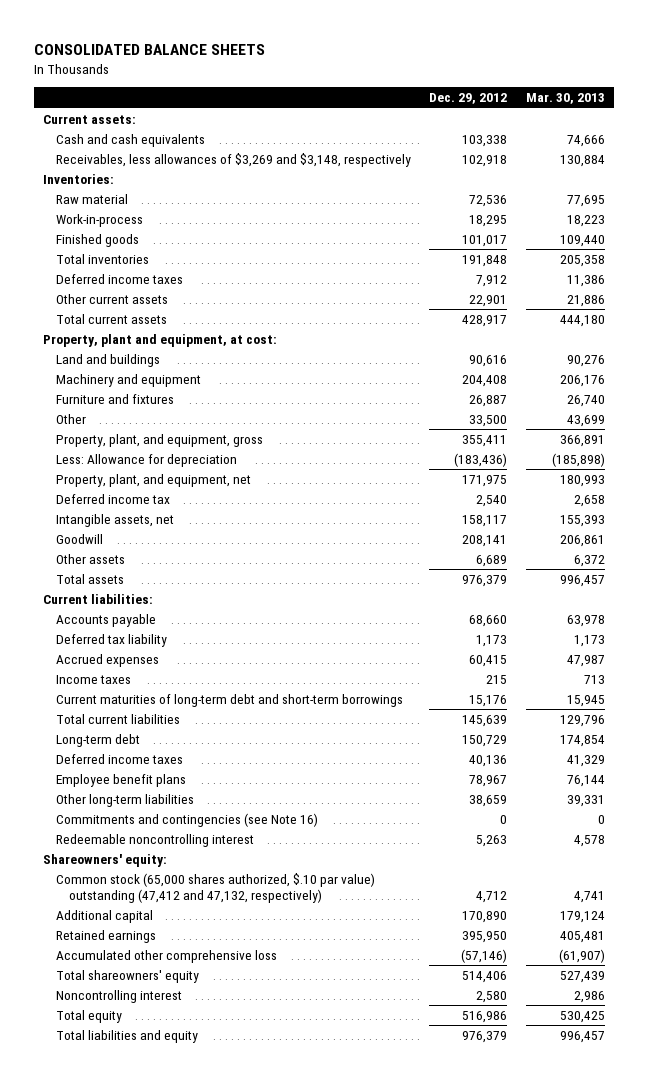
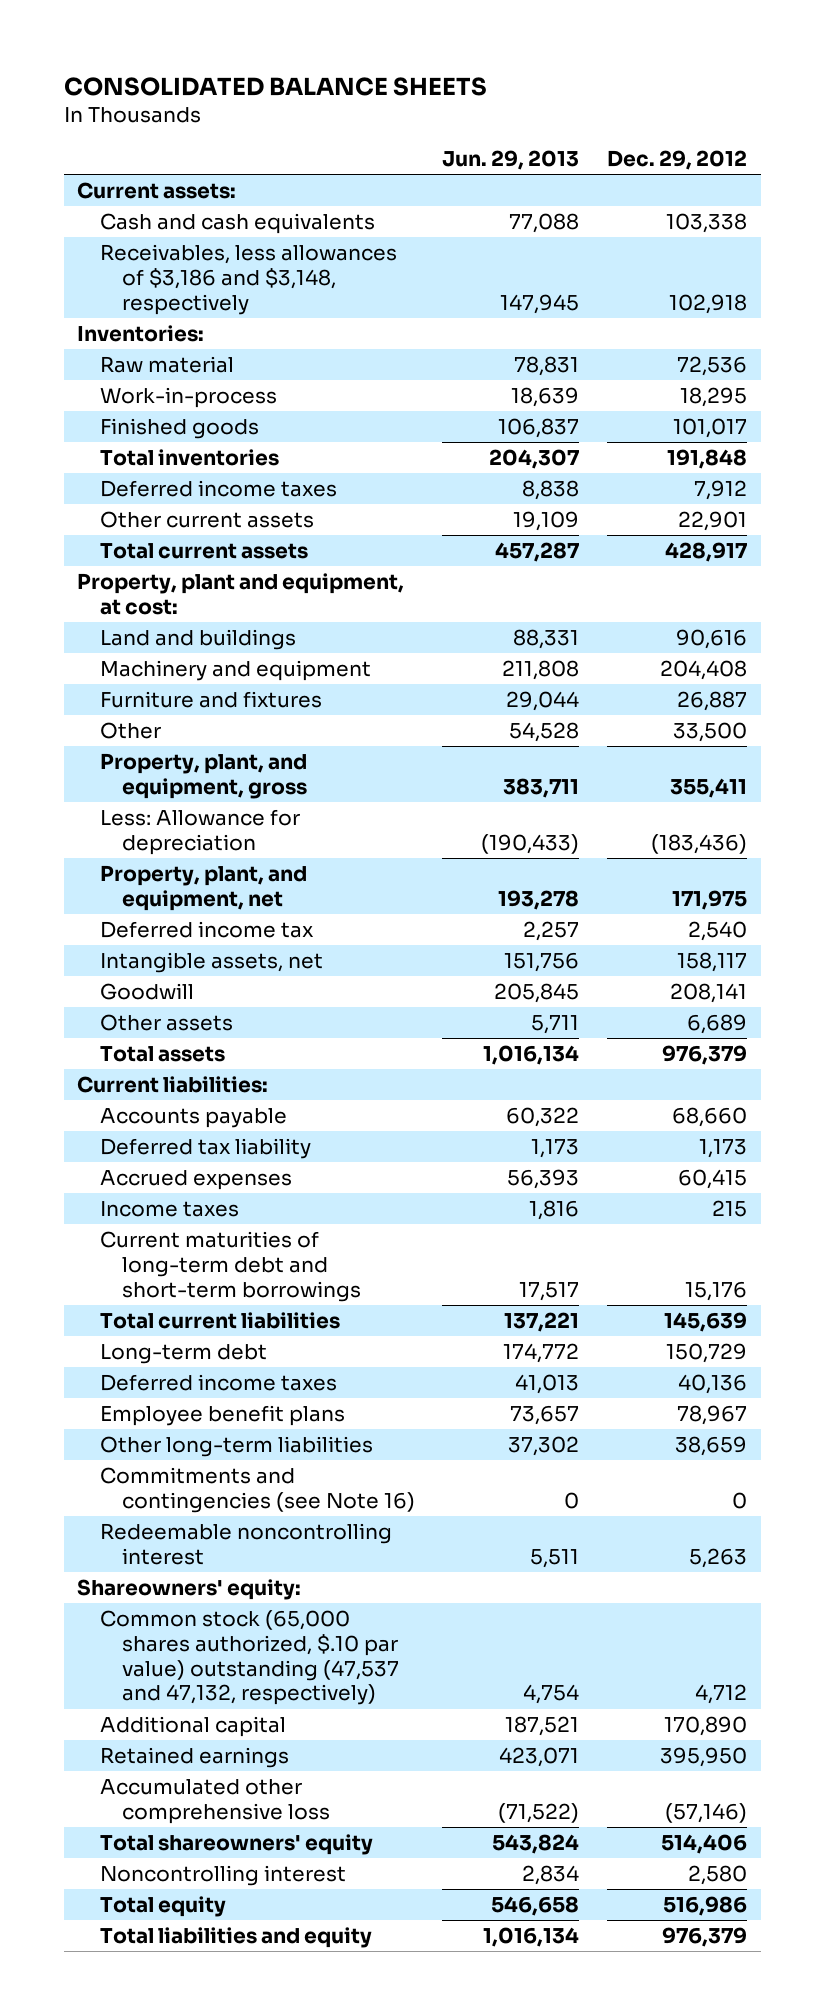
[525,93,605,105] Mar. 30, 2013 -> none
none -> [442,149,580,170] Jun. 29, 2013
[56,153,412,168] Receivables, less allowances of $3,269 and $3,148, respectively -> [99,244,397,315] Receivables, less allowances of $3,186 and $3,148, respectively
[56,873,376,903] Common stock (65,000 shares authorized, $.10 par value) outstanding (47,412 and 47,132, respectively) -> [99,1610,399,1706] Common stock (65,000 shares authorized, $.10 par value) outstanding (47,537 and 47,132, respectively)

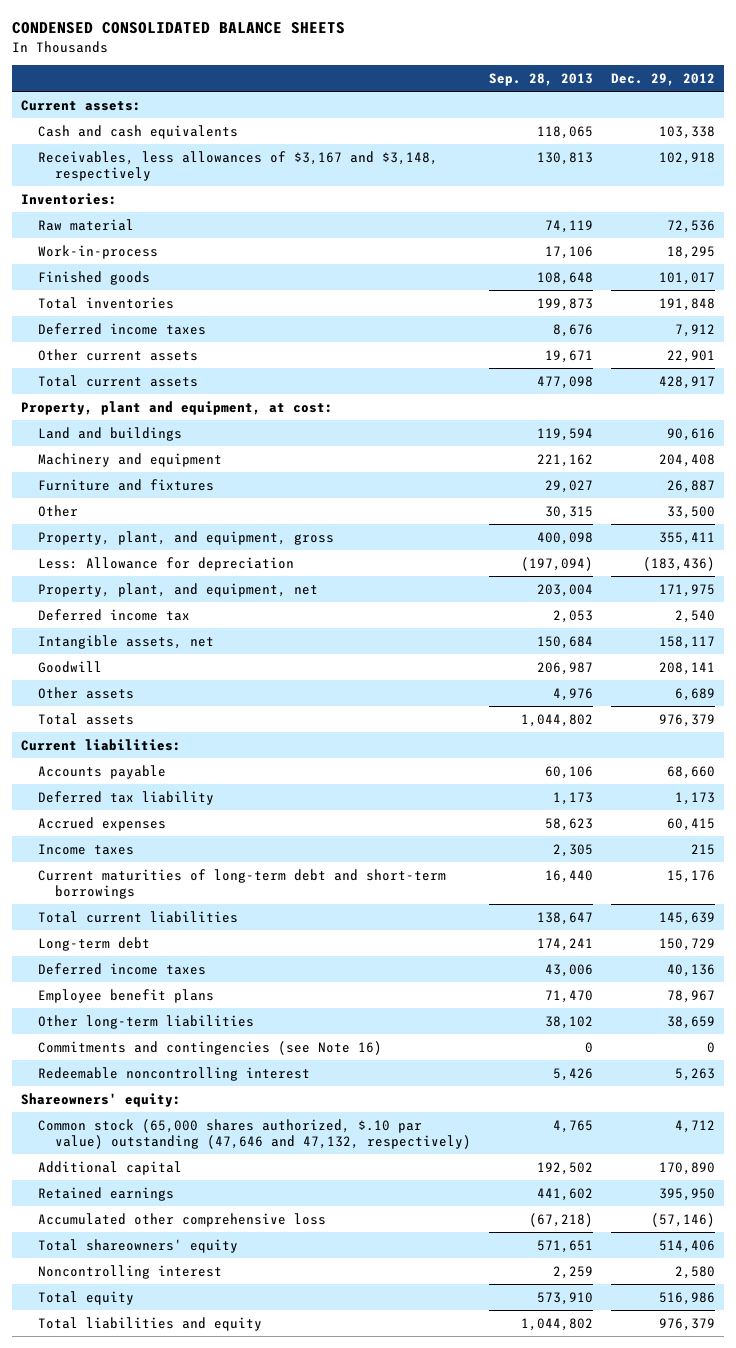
[63,77,487,97] CONSOLIDATED BALANCE SHEETS -> [11,22,345,35] CONDENSED CONSOLIDATED BALANCE SHEETS
[442,149,580,170] Jun. 29, 2013 -> none
none -> [489,73,594,87] Sep. 28, 2013
[99,244,397,315] Receivables, less allowances of $3,186 and $3,148, respectively -> [38,150,439,181] Receivables, less allowances of $3,167 and $3,148, respectively
[99,1610,399,1706] Common stock (65,000 shares authorized, $.10 par value) outstanding (47,537 and 47,132, respectively) -> [38,1118,472,1149] Common stock (65,000 shares authorized, $.10 par value) outstanding (47,646 and 47,132, respectively)

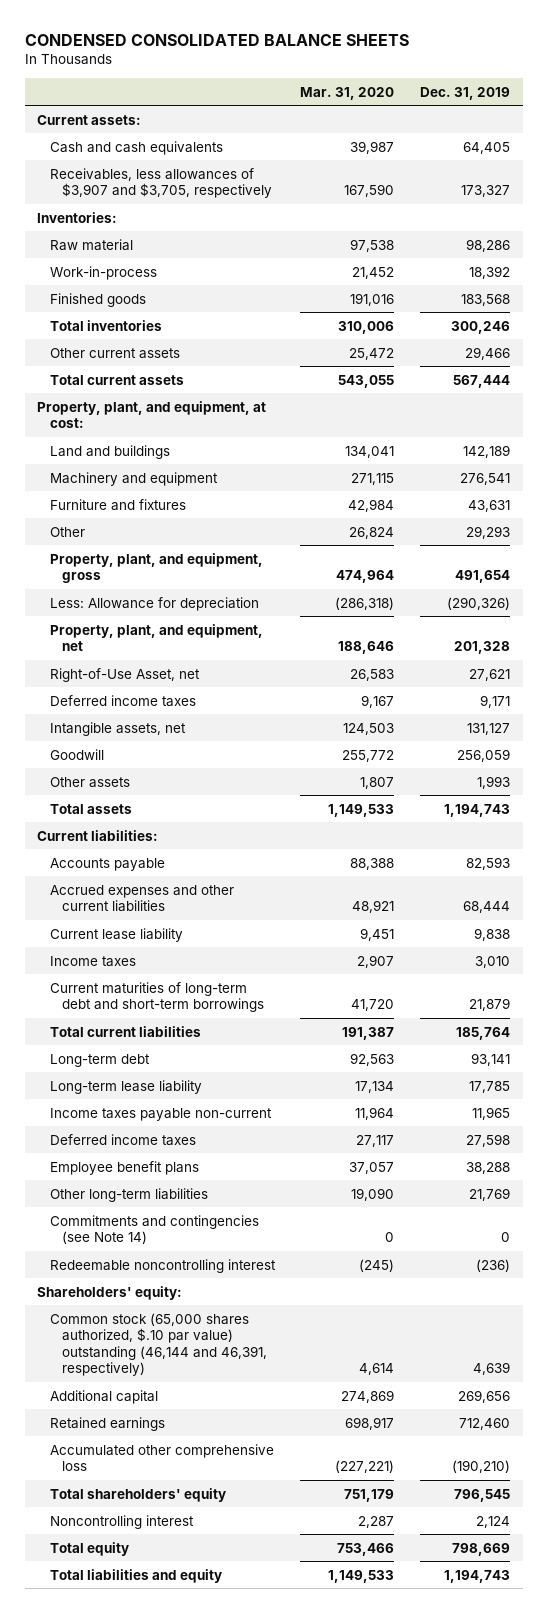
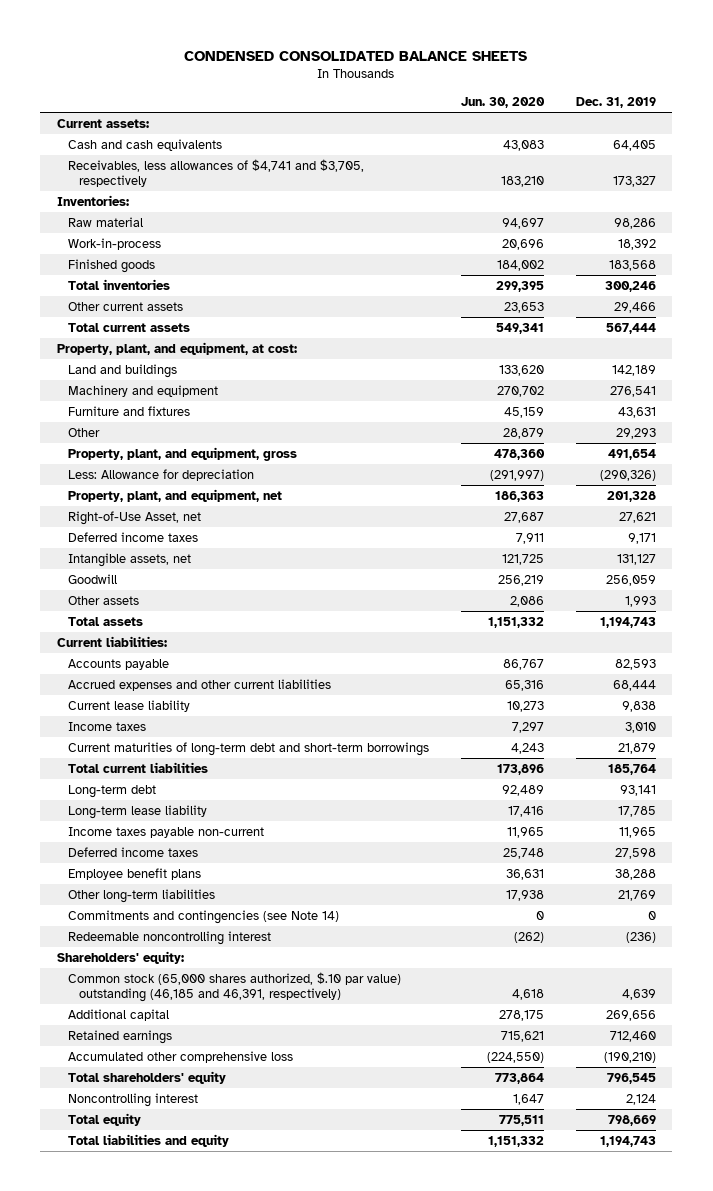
[300,86,395,100] Mar. 31, 2020 -> none
none -> [460,97,545,109] Jun. 30, 2020
[49,167,272,199] Receivables, less allowances of $3,907 and $3,705, respectively -> [67,158,364,187] Receivables, less allowances of $4,741 and $3,705, respectively
[49,1312,267,1377] Common stock (65,000 shares authorized, $.10 par value) outstanding (46,144 and 46,391, respectively) -> [67,971,401,1002] Common stock (65,000 shares authorized, $.10 par value) outstanding (46,185 and 46,391, respectively)

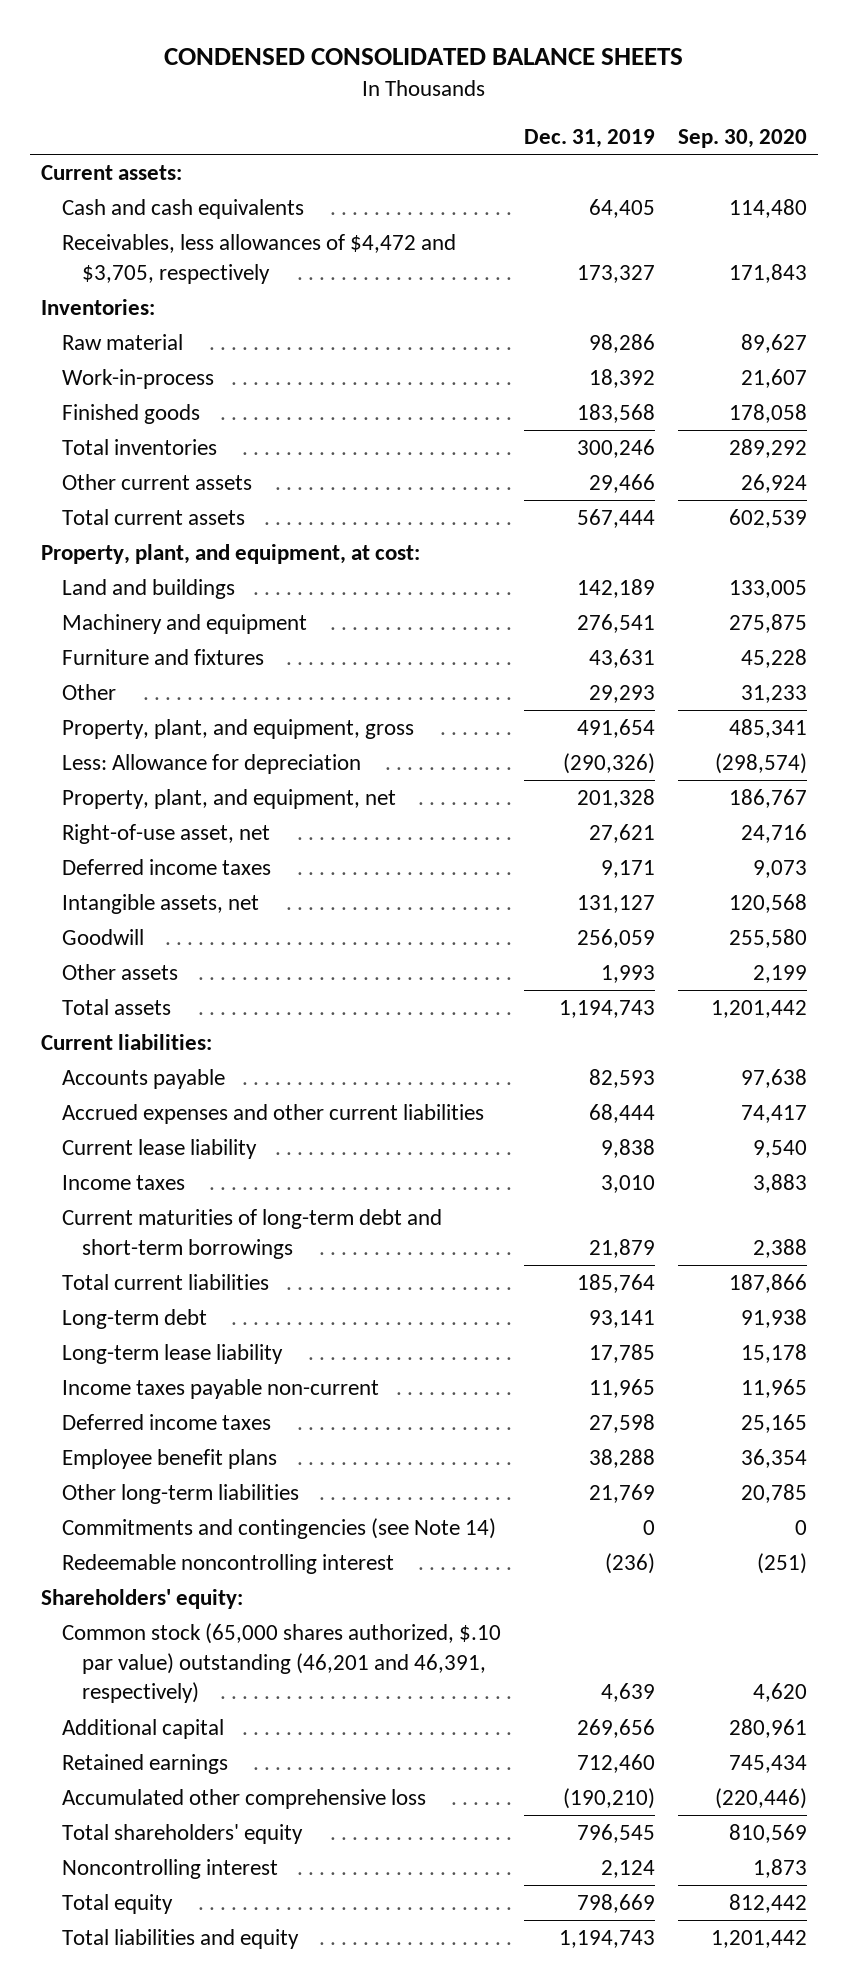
[460,97,545,109] Jun. 30, 2020 -> none
none -> [677,129,807,149] Sep. 30, 2020
[67,158,364,187] Receivables, less allowances of $4,741 and $3,705, respectively -> [61,234,456,284] Receivables, less allowances of $4,472 and $3,705, respectively
[67,510,201,525] Right-of-Use Asset, net -> [61,824,270,845] Right-of-use asset, net
[67,971,401,1002] Common stock (65,000 shares authorized, $.10 par value) outstanding (46,185 and 46,391, respectively) -> [61,1623,501,1704] Common stock (65,000 shares authorized, $.10 par value) outstanding (46,201 and 46,391, respectively)

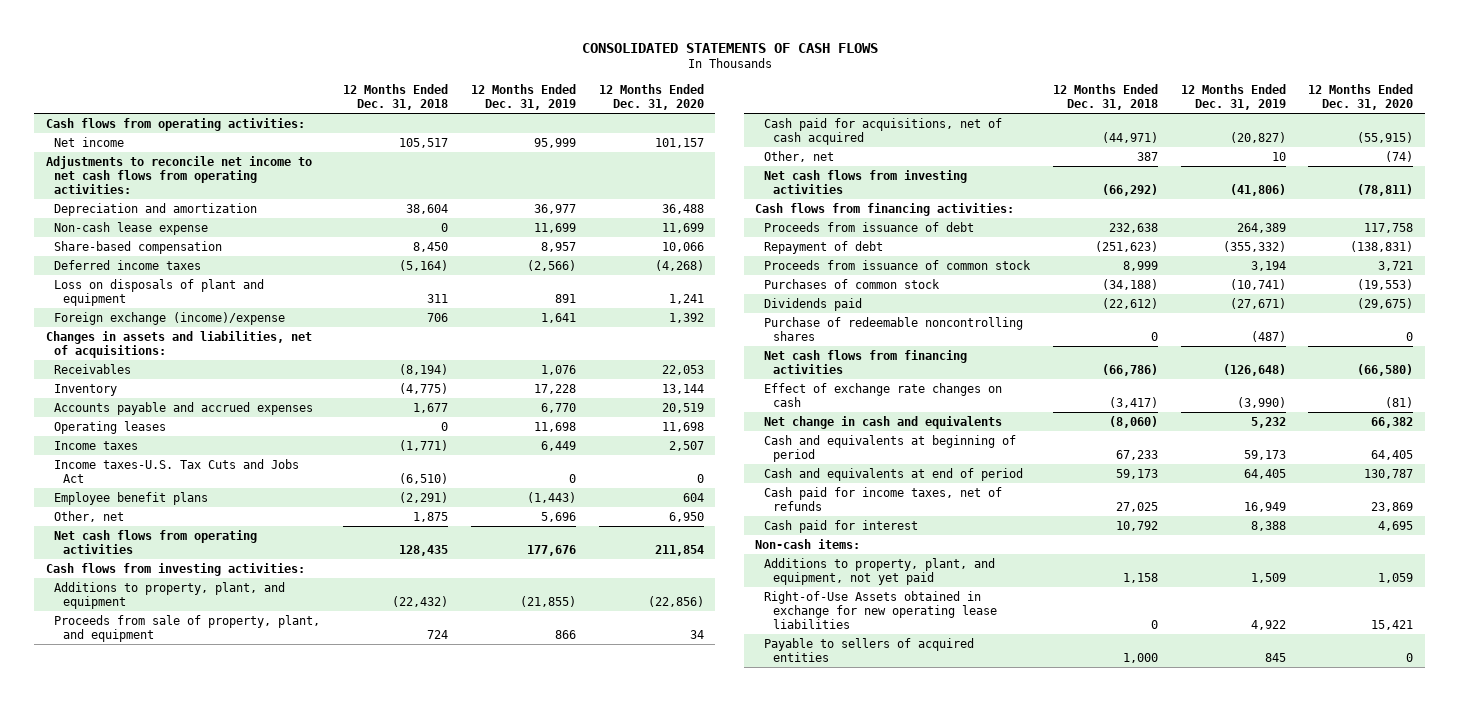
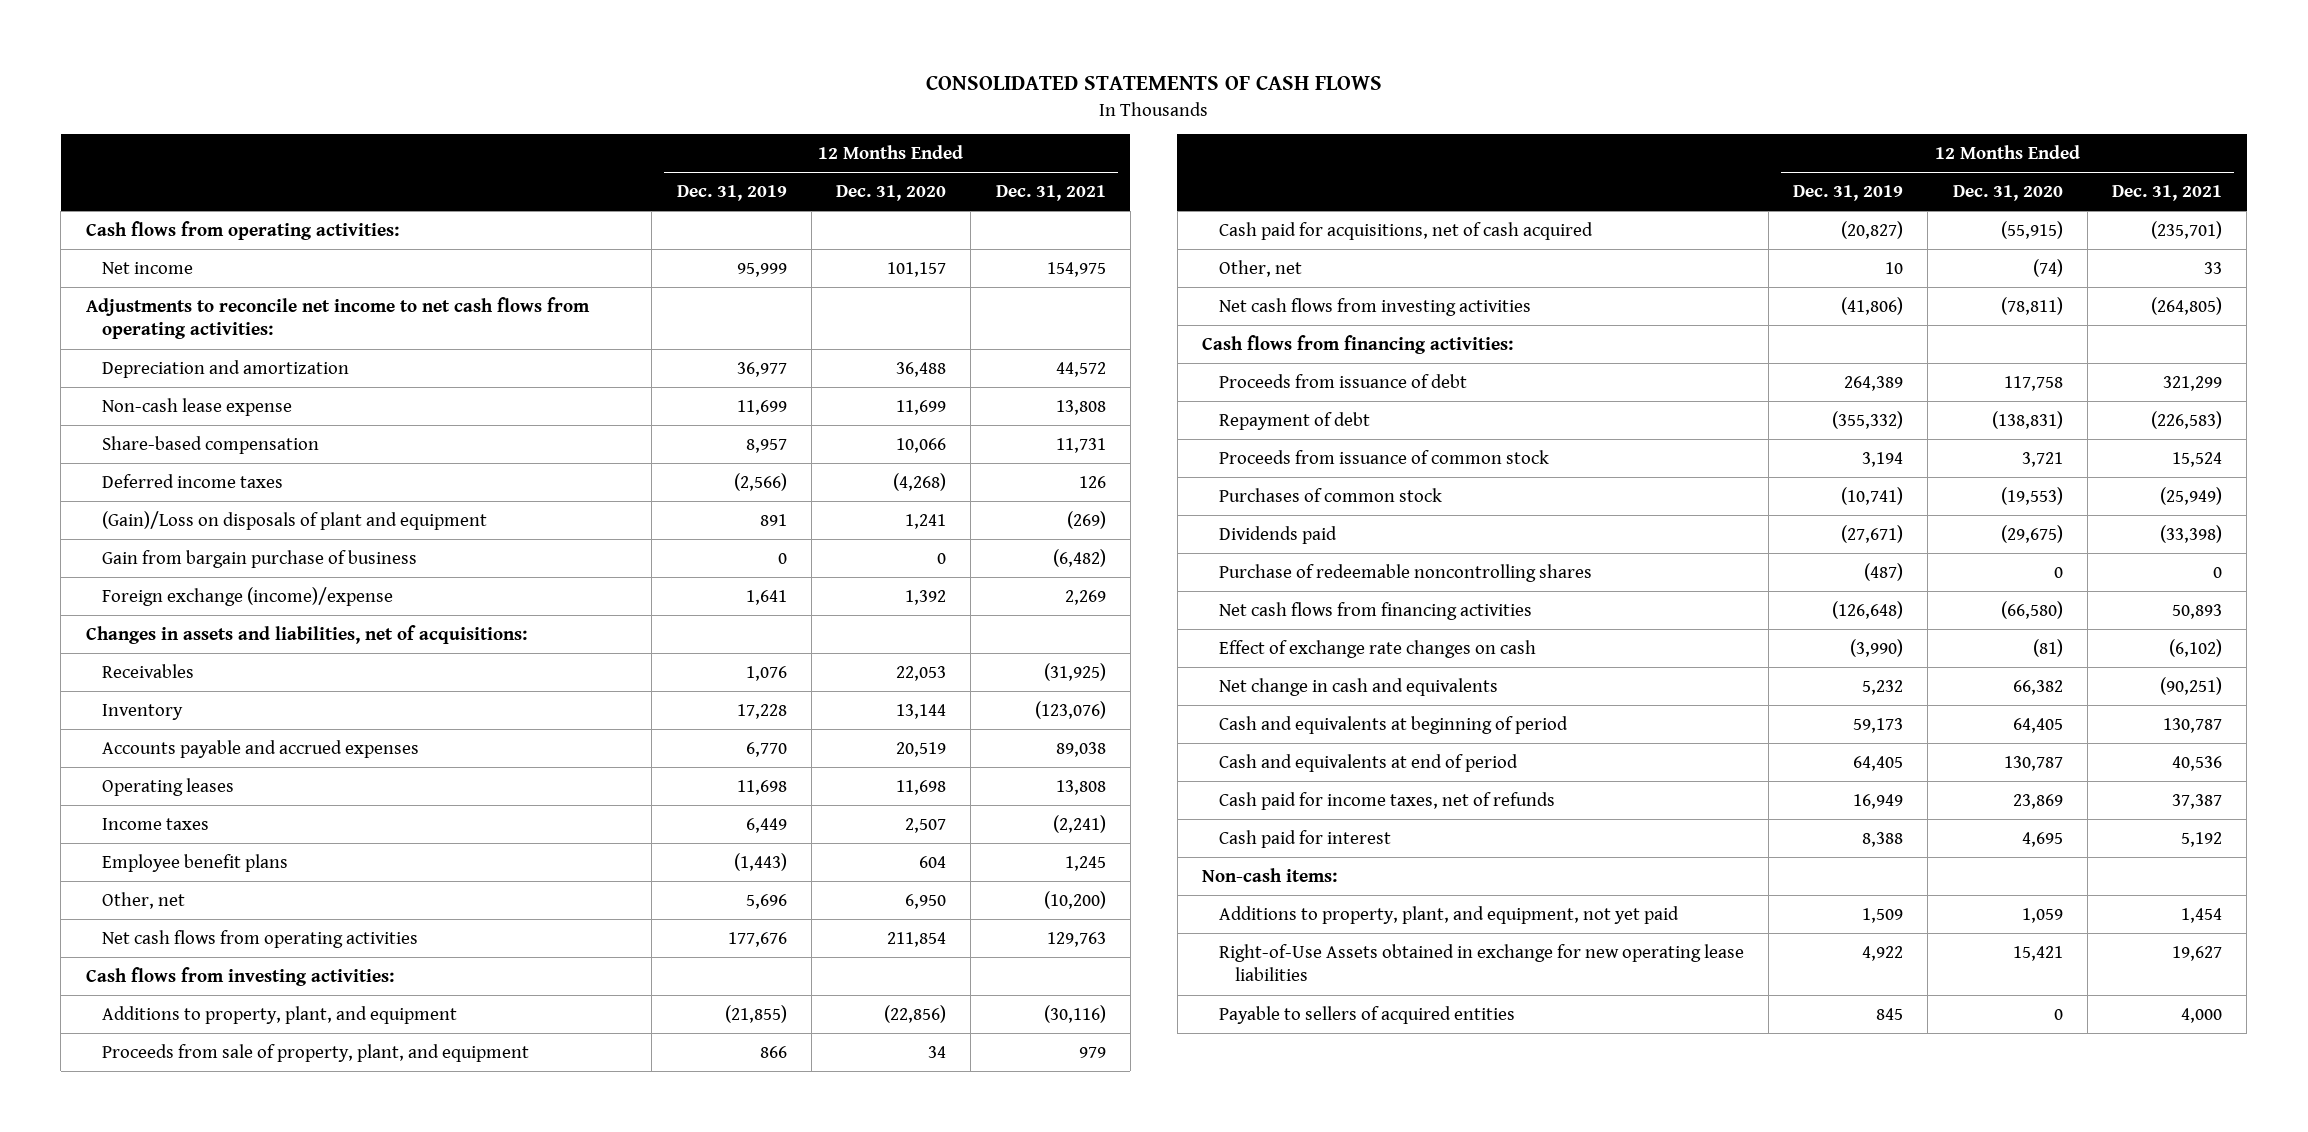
[343,83,449,110] 12 Months Ended Dec. 31, 2018 -> none
none -> [995,185,1106,202] Dec. 31, 2021
[54,278,265,306] Loss on disposals of plant and equipment -> [102,510,488,530] (Gain)/Loss on disposals of plant and equipment
none -> [102,549,418,568] Gain from bargain purchase of business
[54,458,300,483] Income taxes-U.S. Tax Cuts and Jobs Act -> none

